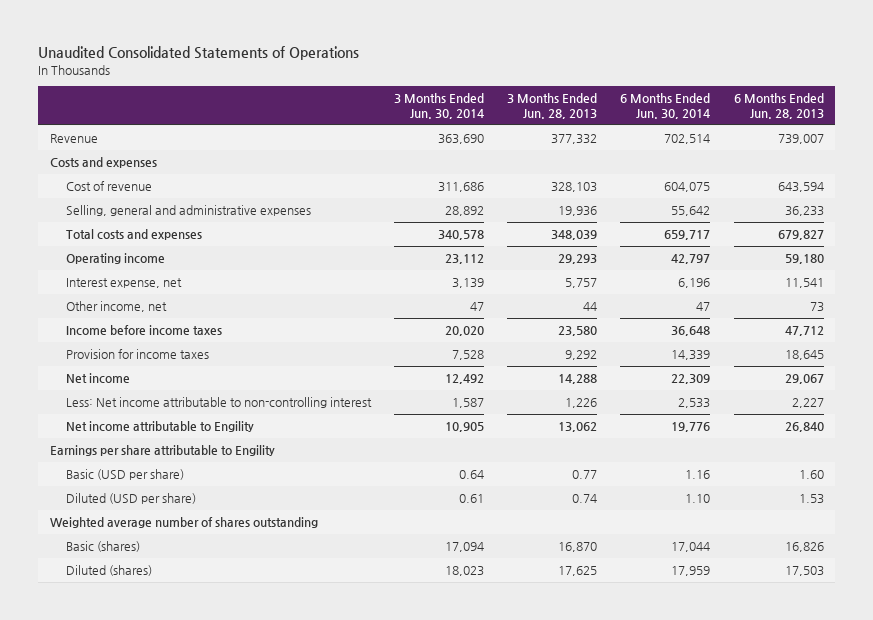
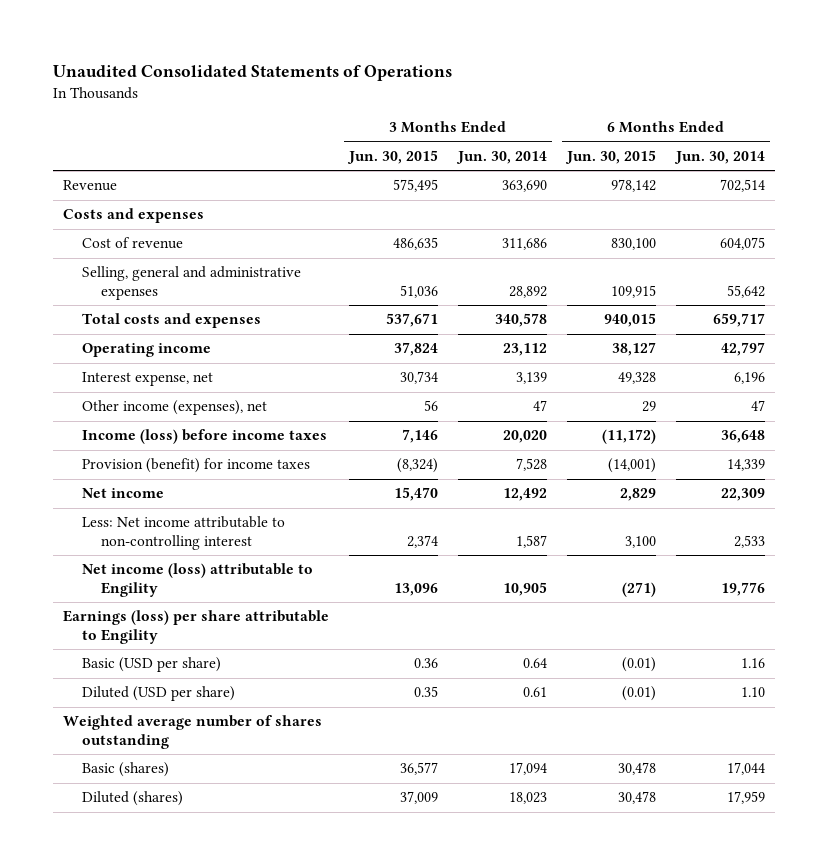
[507,92,598,120] 3 Months Ended Jun. 28, 2013 -> none
[733,92,824,120] 6 Months Ended Jun. 28, 2013 -> none
none -> [347,149,439,164] Jun. 30, 2015
none -> [565,149,657,164] Jun. 30, 2015
[66,301,168,313] Other income, net -> [82,400,268,416] Other income (expenses), net
[66,325,223,336] Income before income taxes -> [82,429,328,445] Income (loss) before income taxes
[66,349,210,360] Provision for income taxes -> [82,458,311,474] Provision (benefit) for income taxes
[66,421,255,433] Net income attributable to Engility -> [82,563,314,597] Net income (loss) attributable to Engility
[49,445,275,457] Earnings per share attributable to Engility -> [63,610,330,644] Earnings (loss) per share attributable to Engility

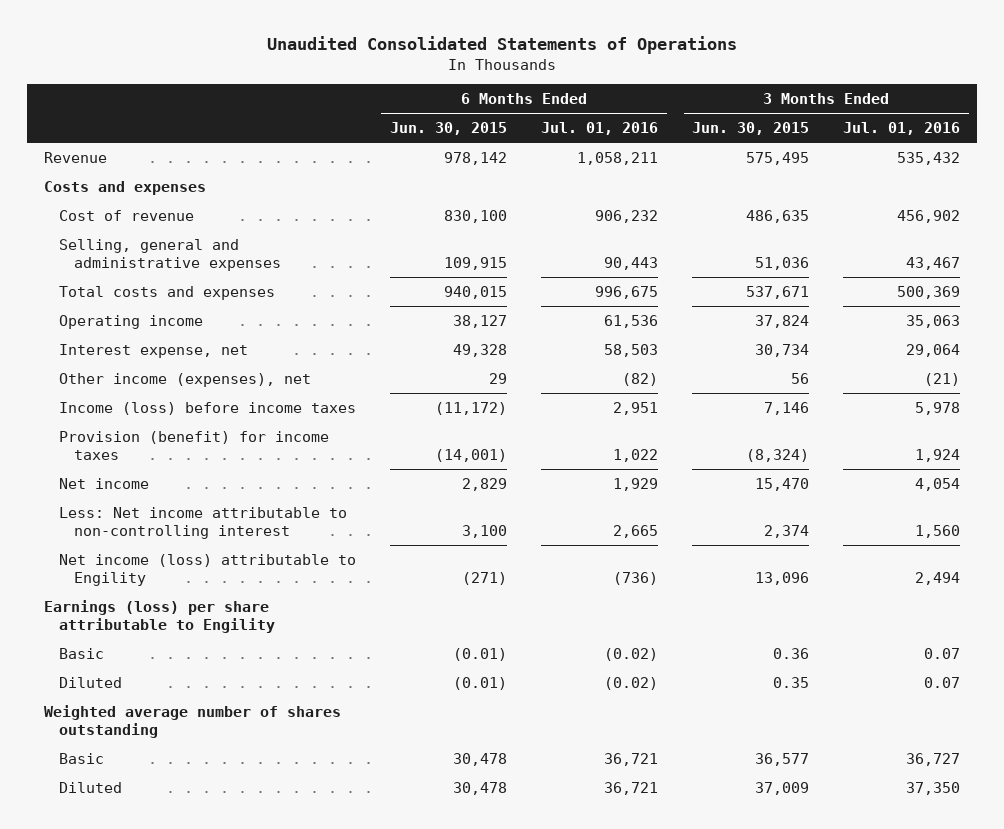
[456,150,548,164] Jun. 30, 2014 -> none
[674,150,766,164] Jun. 30, 2014 -> none
none -> [540,122,658,136] Jul. 01, 2016
none -> [843,122,961,136] Jul. 01, 2016
[82,657,222,673] Basic (USD per share) -> [58,647,104,659] Basic
[82,686,236,702] Diluted (USD per share) -> [58,676,122,688] Diluted
[82,762,170,778] Basic (shares) -> [58,752,104,764] Basic
[82,791,184,807] Diluted (shares) -> [58,781,122,793] Diluted

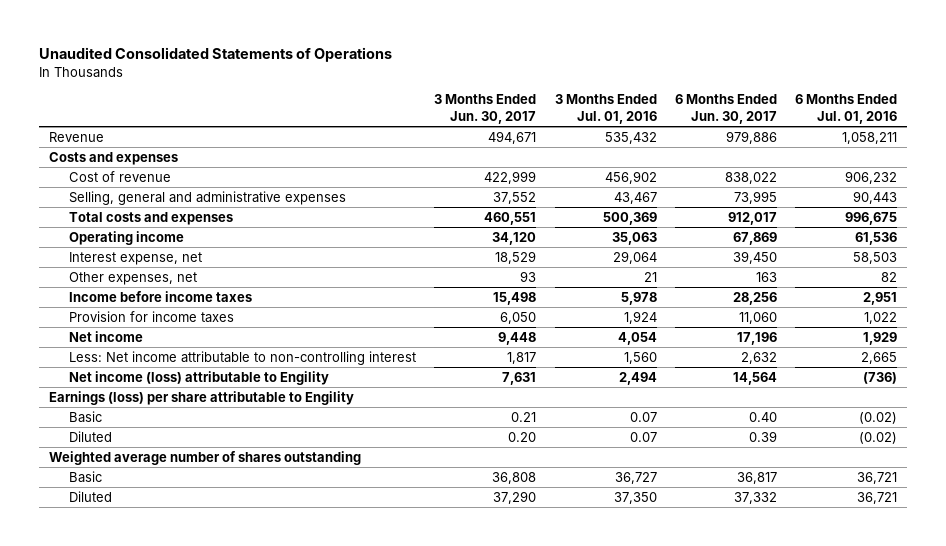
[389,122,507,136] Jun. 30, 2015 -> none
[692,122,810,136] Jun. 30, 2015 -> none
none -> [434,94,537,124] 3 Months Ended Jun. 30, 2017
none -> [675,94,778,124] 6 Months Ended Jun. 30, 2017
[58,372,311,387] Other income (expenses), net -> [68,271,197,285] Other expenses, net
[621,372,658,386] (82) -> [881,271,898,282] 82
[924,372,961,386] (21) -> [643,271,657,282] 21
[58,401,356,415] Income (loss) before income taxes -> [68,290,252,302] Income before income taxes
[58,430,329,461] Provision (benefit) for income taxes -> [68,310,234,323] Provision for income taxes

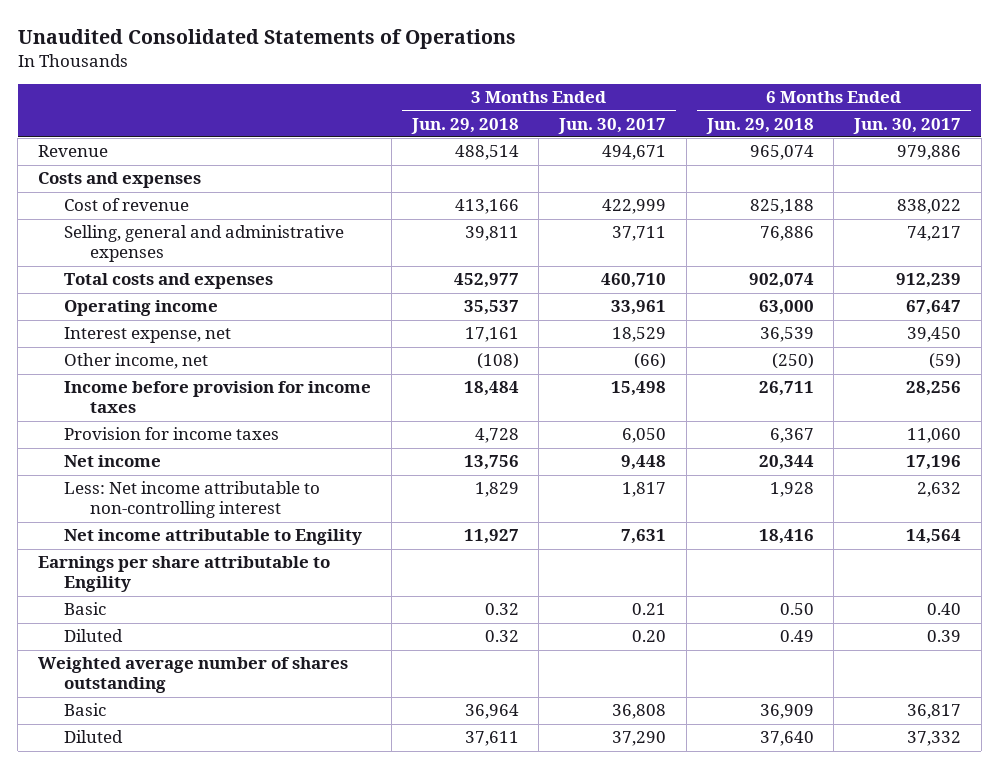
[554,94,657,124] 3 Months Ended Jul. 01, 2016 -> none
[795,94,898,124] 6 Months Ended Jul. 01, 2016 -> none
none -> [410,117,519,134] Jun. 29, 2018
none -> [705,117,814,134] Jun. 29, 2018
[493,191,537,204] 37,552 -> [612,226,667,242] 37,711
[734,190,778,204] 73,995 -> [907,226,962,242] 74,217
[484,211,537,225] 460,551 -> [601,273,667,289] 460,710
[728,211,778,225] 912,017 -> [896,273,962,289] 912,239
[492,231,537,245] 34,120 -> [611,300,667,316] 33,961
[733,231,778,245] 67,869 -> [906,300,962,316] 67,647
[68,271,197,285] Other expenses, net -> [64,353,209,370] Other income, net
[520,270,537,282] 93 -> [634,353,667,370] (66)
[756,271,778,282] 163 -> [929,353,962,370] (59)
[68,290,252,302] Income before income taxes -> [64,381,372,414] Income before provision for income taxes
[68,370,329,385] Net income (loss) attributable to Engility -> [64,529,363,546] Net income attributable to Engility
[48,390,354,405] Earnings (loss) per share attributable to Engility -> [38,556,331,593] Earnings per share attributable to Engility

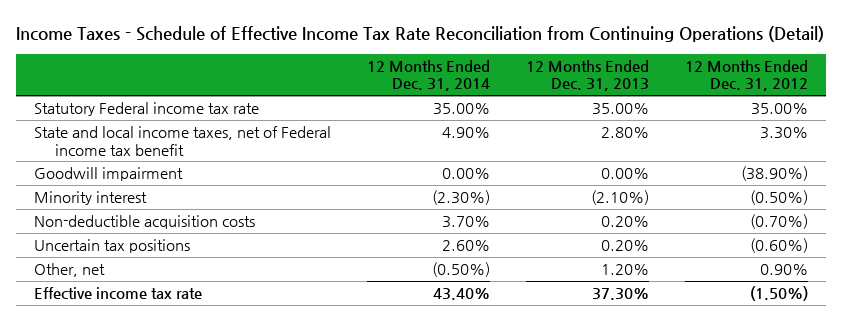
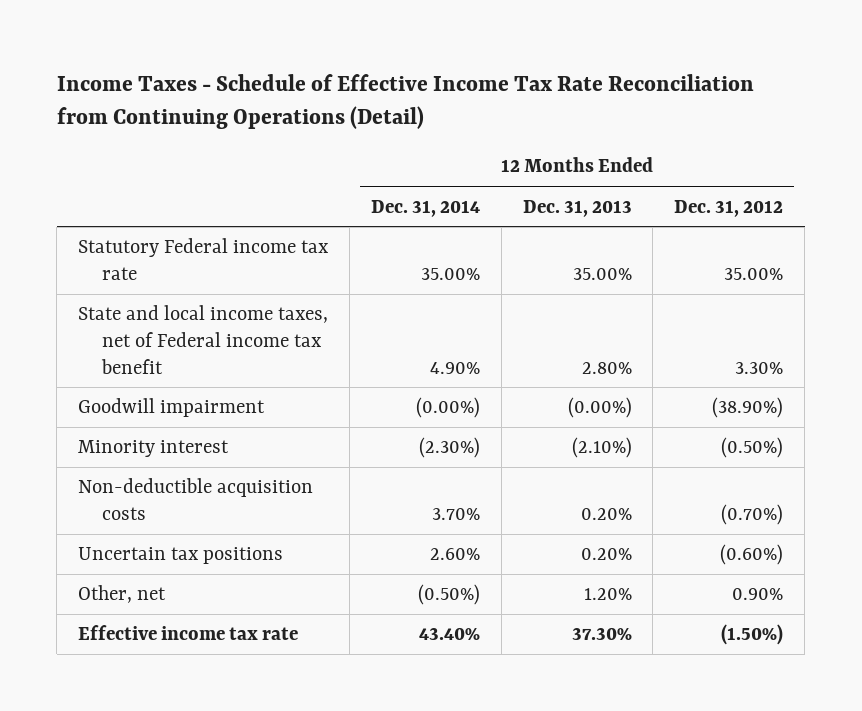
[442,168,491,180] 0.00% -> [415,397,480,419] (0.00%)
[601,168,650,180] 0.00% -> [567,397,632,419] (0.00%)

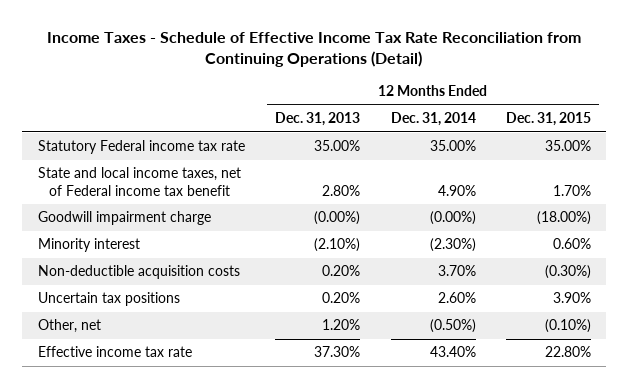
[674,199,784,217] Dec. 31, 2012 -> none
none -> [505,112,591,127] Dec. 31, 2015
[78,398,266,418] Goodwill impairment -> [37,211,211,226] Goodwill impairment charge

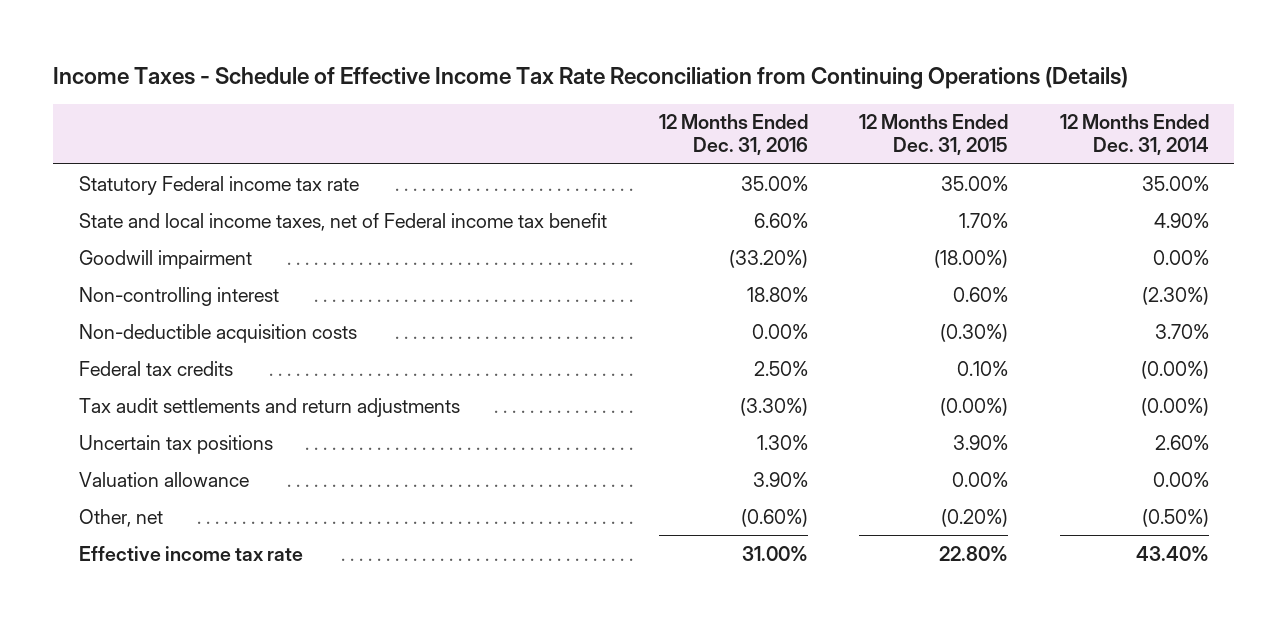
[47,32,582,67] Income Taxes - Schedule of Effective Income Tax Rate Reconciliation from Continuing Operations (Detail) -> [53,66,1129,89] Income Taxes - Schedule of Effective Income Tax Rate Reconciliation from Continuing Operations (Details)
[275,112,361,127] Dec. 31, 2013 -> none
none -> [658,114,808,156] 12 Months Ended Dec. 31, 2016
[37,211,211,226] Goodwill impairment charge -> [79,249,253,269] Goodwill impairment
[429,211,476,226] (0.00%) -> [1152,249,1209,265] 0.00%
[37,238,140,253] Minority interest -> [79,286,280,306] Non-controlling interest
none -> [79,360,234,376] Federal tax credits
none -> [79,397,461,417] Tax audit settlements and return adjustments
none -> [79,471,250,487] Valuation allowance
[544,319,591,334] (0.10%) -> [941,508,1009,527] (0.20%)

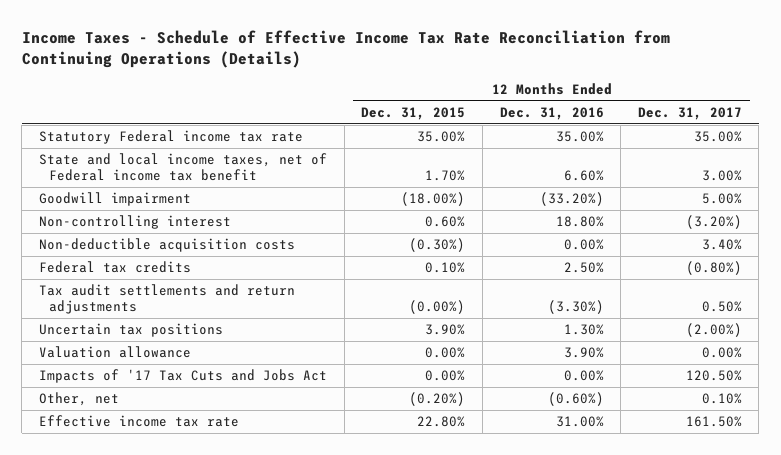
[1059,114,1209,156] 12 Months Ended Dec. 31, 2014 -> none
none -> [637,107,742,121] Dec. 31, 2017
none -> [39,369,328,384] Impacts of '17 Tax Cuts and Jobs Act

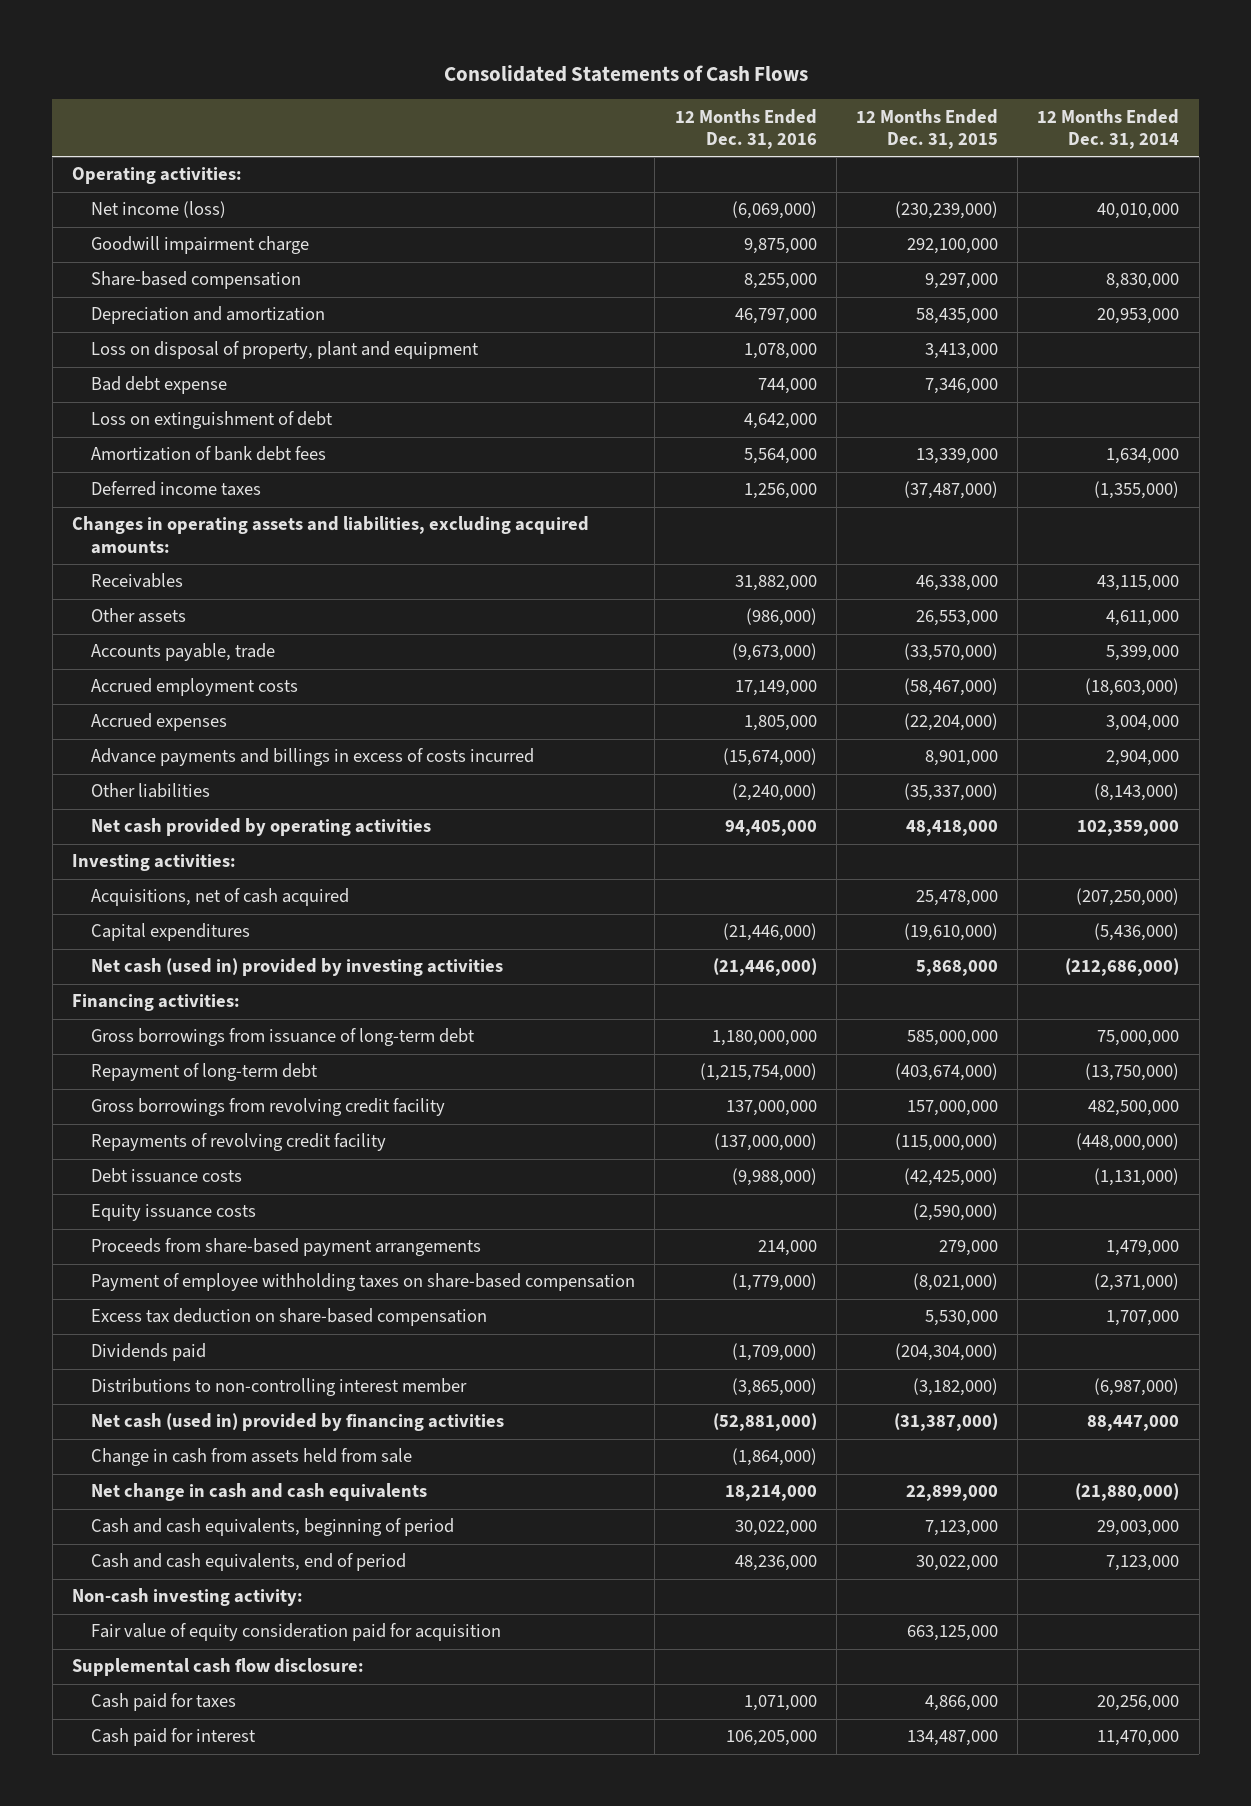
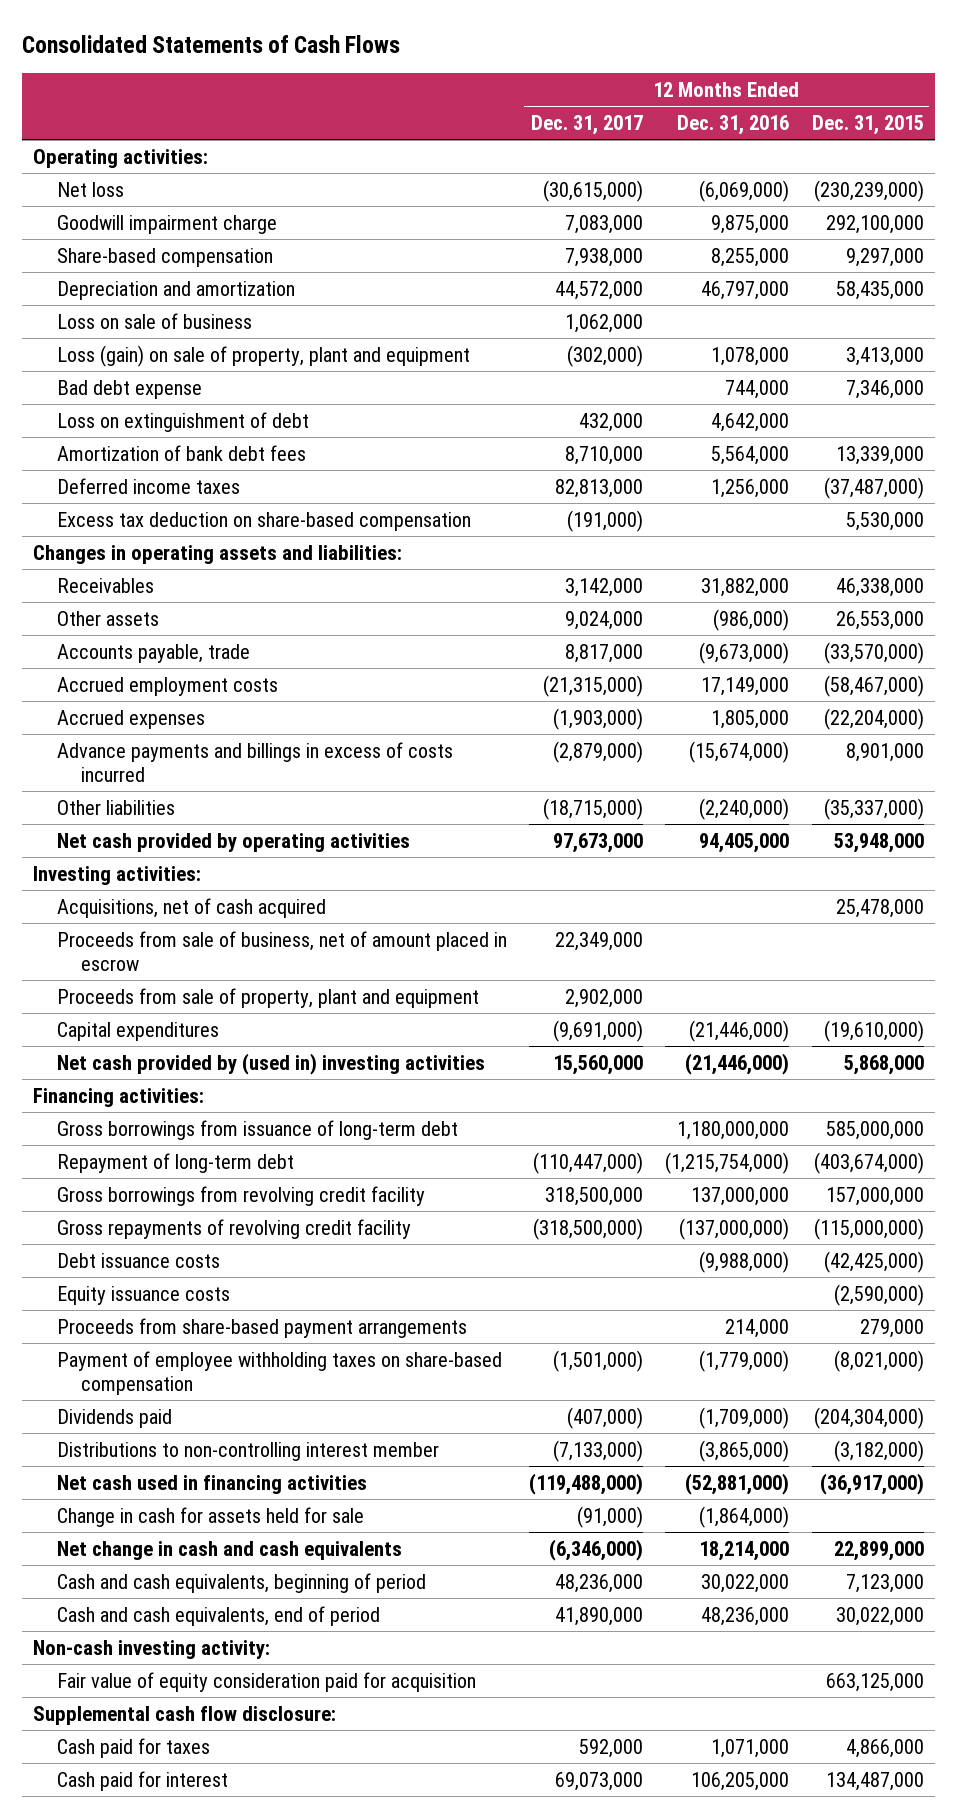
[1037,108,1180,150] 12 Months Ended Dec. 31, 2014 -> none
none -> [531,114,644,135] Dec. 31, 2017
[91,201,227,219] Net income (loss) -> [57,181,125,197] Net loss
none -> [57,312,253,329] Loss on sale of business
[91,341,480,360] Loss on disposal of property, plant and equipment -> [57,344,471,367] Loss (gain) on sale of property, plant and equipment
[91,1308,488,1327] Excess tax deduction on share-based compensation -> [57,511,472,531] Excess tax deduction on share-based compensation
[71,516,589,554] Changes in operating assets and liabilities, excluding acquired amounts: -> [32,544,402,564] Changes in operating assets and liabilities:
[906,820,999,837] 48,418,000 -> [833,832,924,853] 53,948,000
none -> [57,930,508,971] Proceeds from sale of business, net of amount placed in escrow
none -> [57,987,480,1008] Proceeds from sale of property, plant and equipment
[91,958,504,977] Net cash (used in) provided by investing activities -> [57,1052,486,1075] Net cash provided by (used in) investing activities
[91,1133,387,1152] Repayments of revolving credit facility -> [57,1218,412,1239] Gross repayments of revolving credit facility
[91,1413,505,1432] Net cash (used in) provided by financing activities -> [57,1474,368,1494] Net cash used in financing activities
[894,1413,999,1432] (31,387,000) -> [819,1472,924,1495] (36,917,000)
[91,1448,413,1467] Change in cash from assets held from sale -> [57,1506,365,1527] Change in cash for assets held for sale

